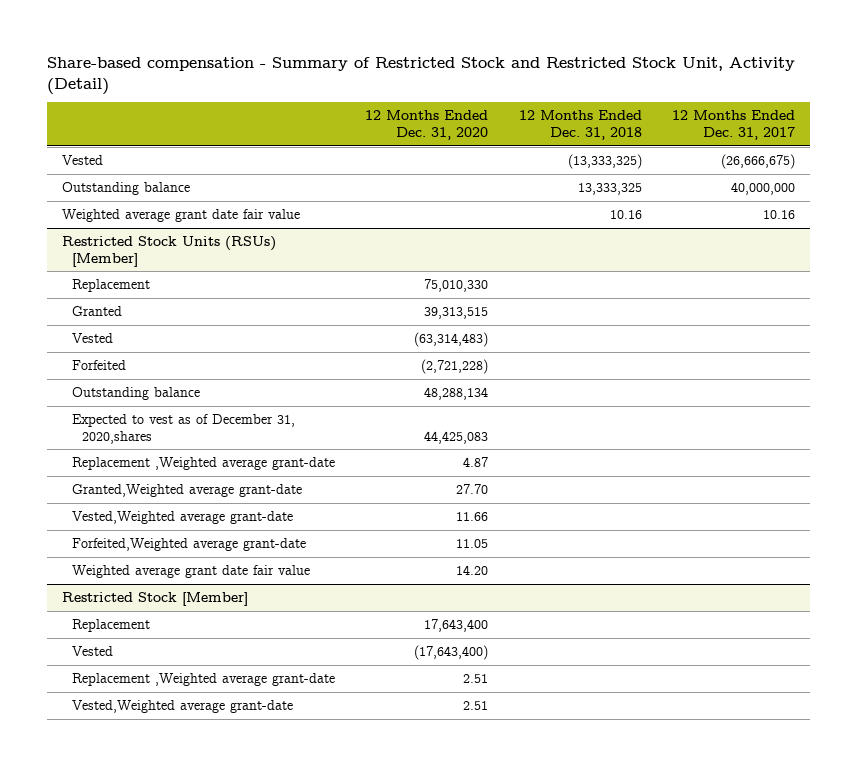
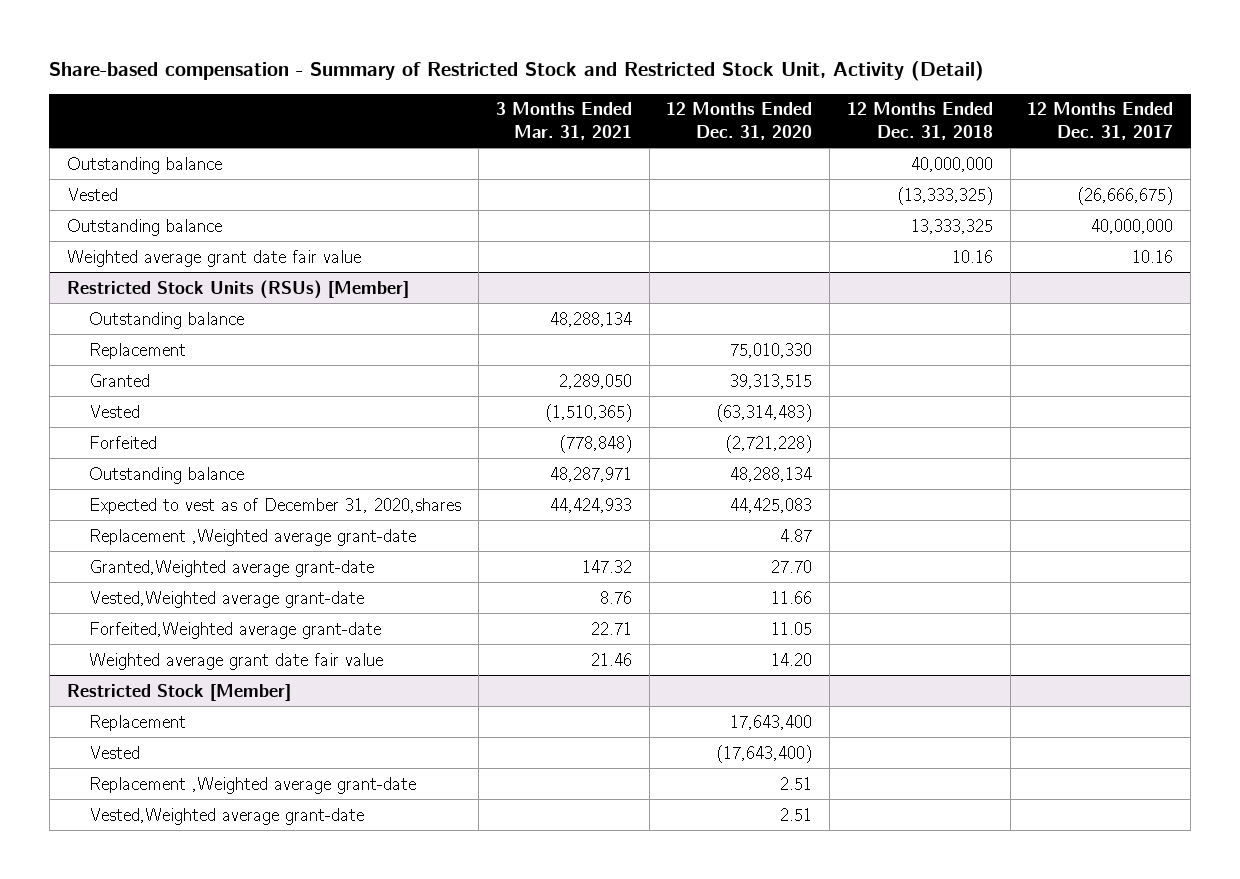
none -> [495,102,632,140] 3 Months Ended Mar. 31, 2021
none -> [66,156,222,174] Outstanding balance
none -> [89,311,245,329] Outstanding balance

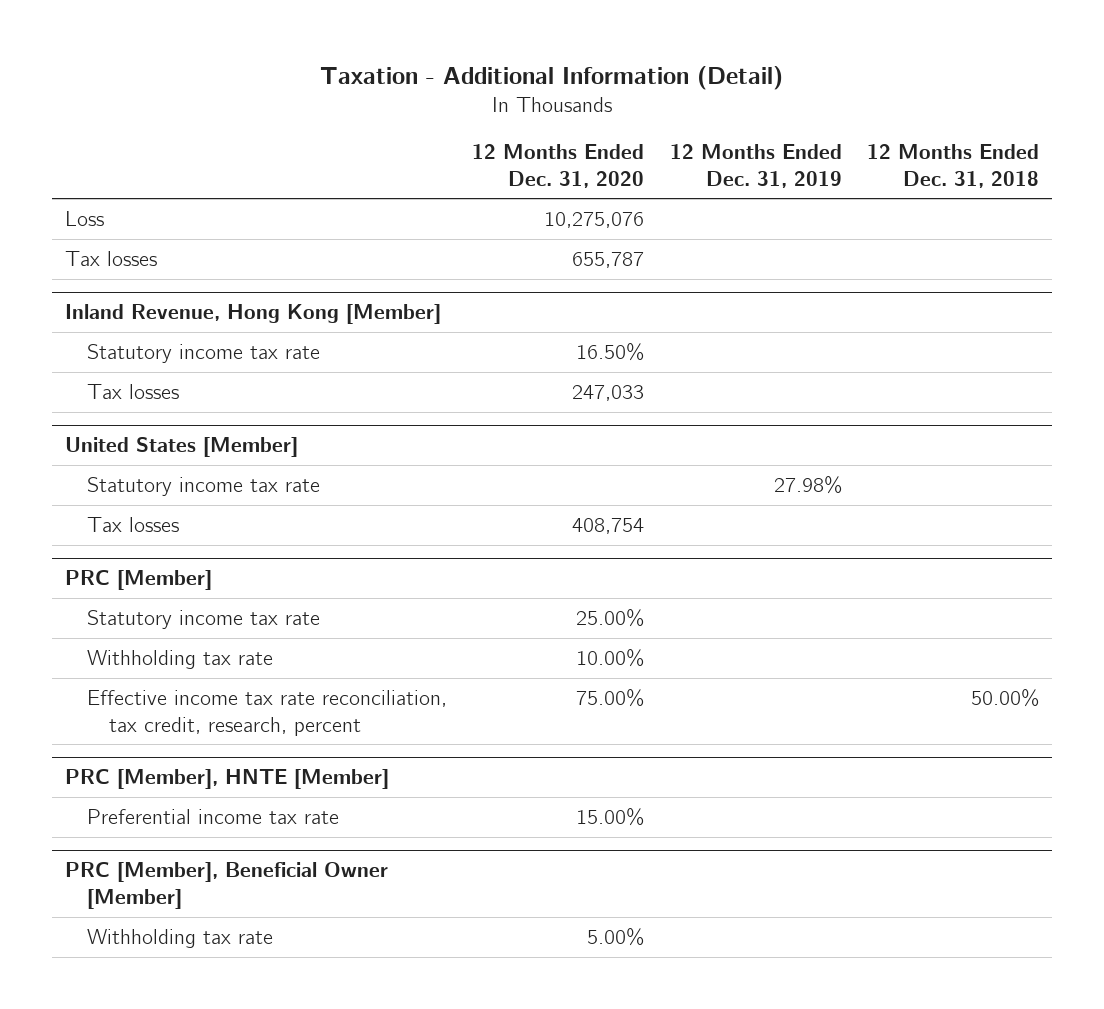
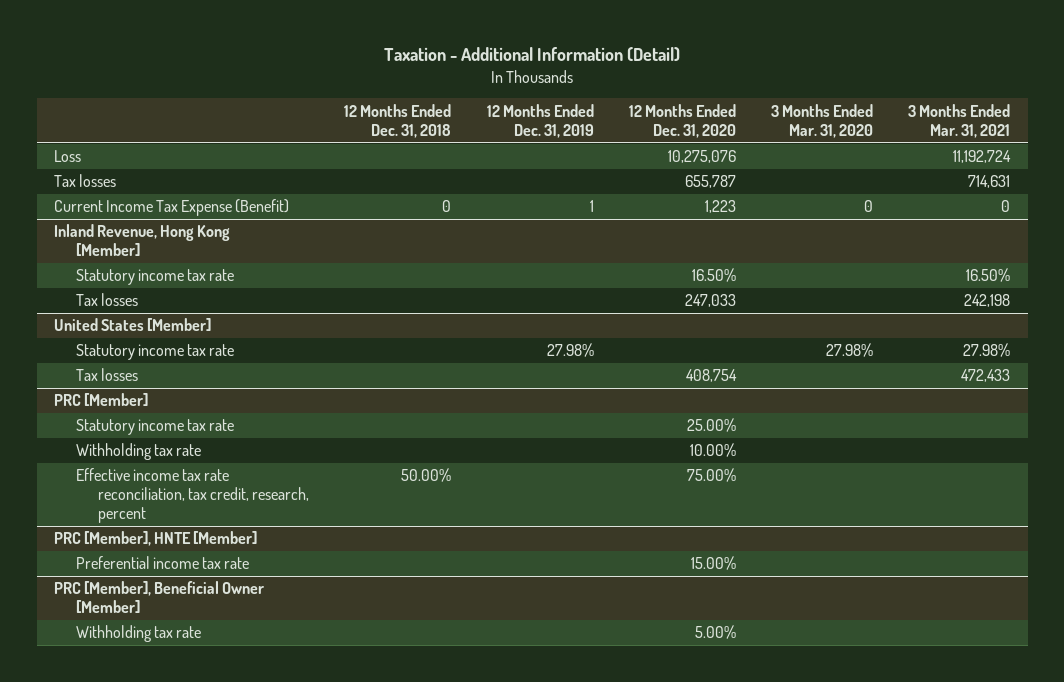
none -> [770,103,873,138] 3 Months Ended Mar. 31, 2020
none -> [908,103,1011,138] 3 Months Ended Mar. 31, 2021
none -> [54,199,290,217] Current Income Tax Expense (Benefit)

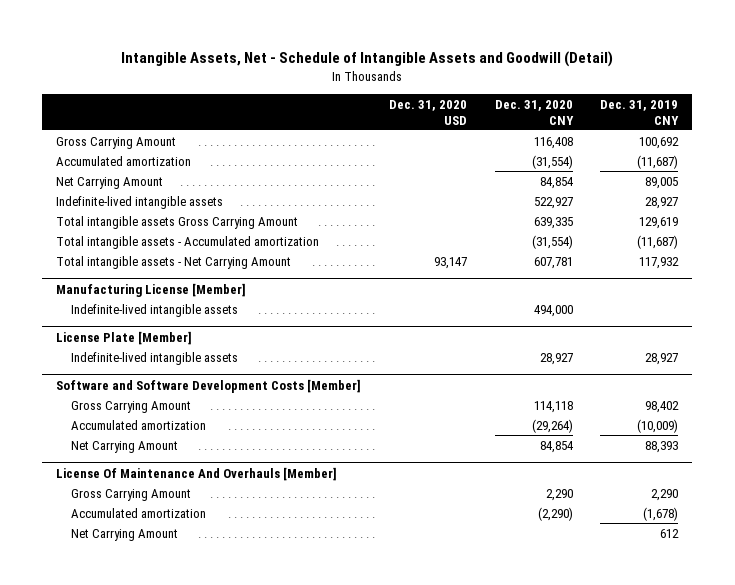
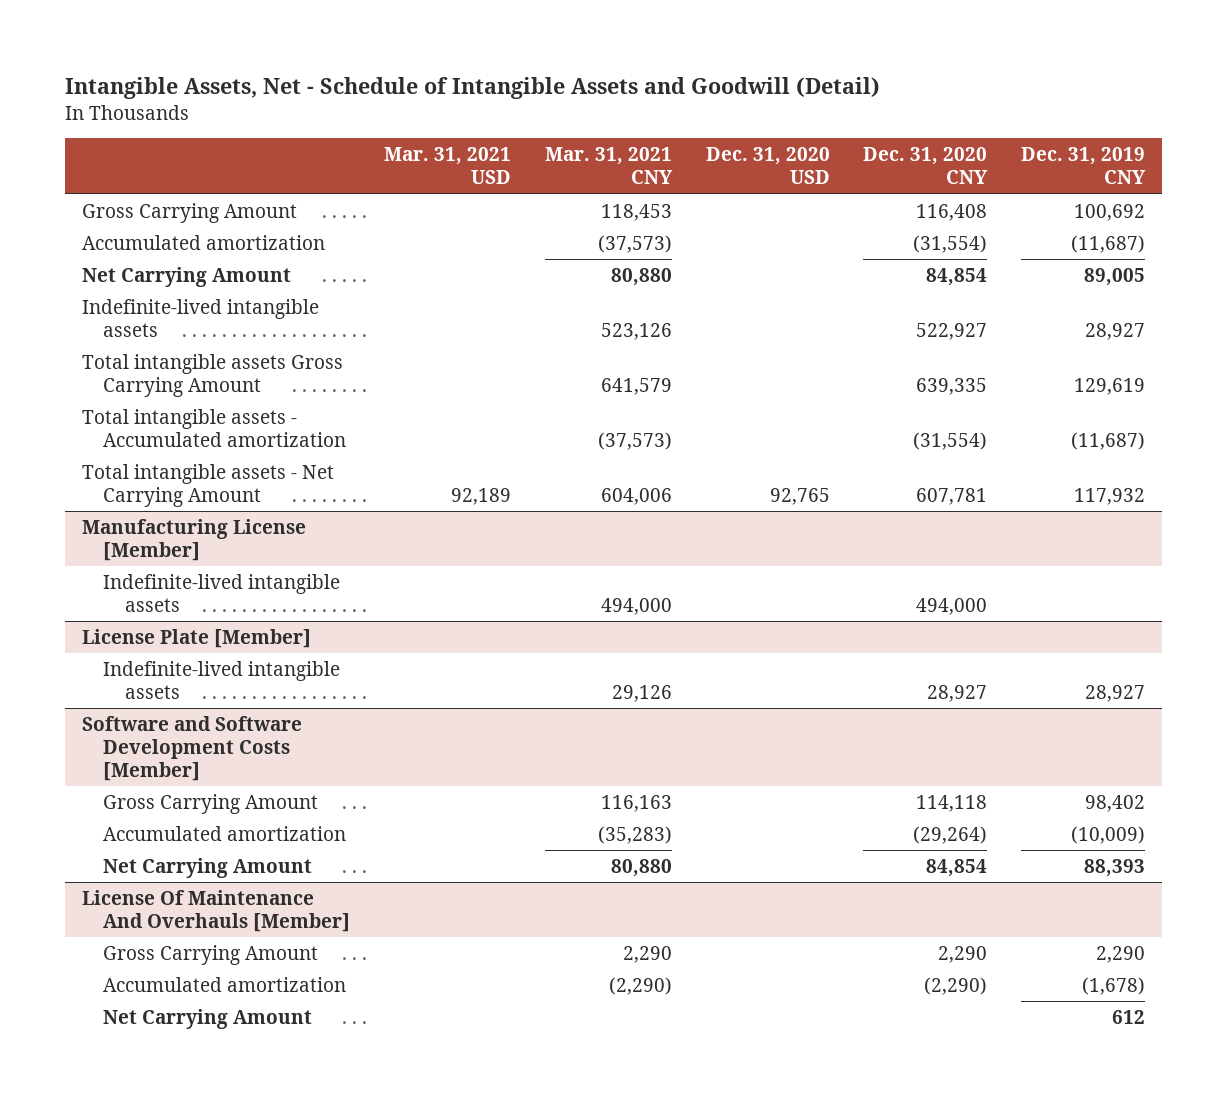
none -> [384,147,512,185] Mar. 31, 2021 USD
none -> [544,147,673,185] Mar. 31, 2021 CNY
[433,256,467,269] 93,147 -> [769,488,830,506] 92,765

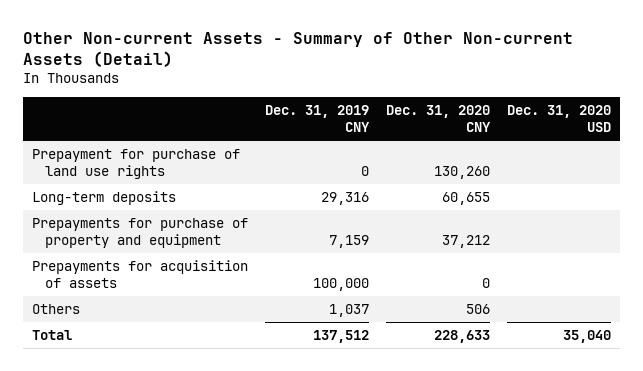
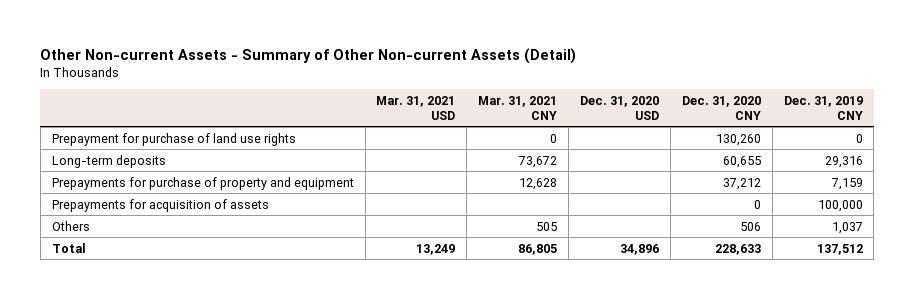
none -> [376,95,456,120] Mar. 31, 2021 USD
none -> [478,95,558,120] Mar. 31, 2021 CNY
[563,329,612,343] 35,040 -> [620,243,660,255] 34,896

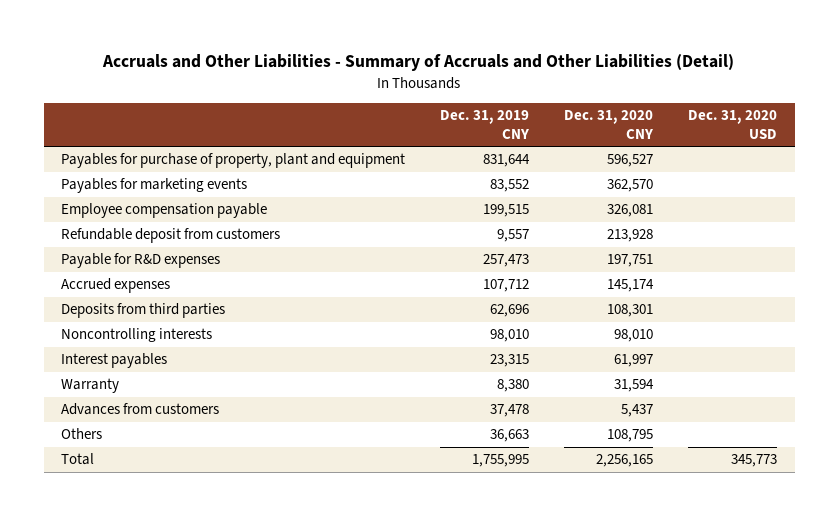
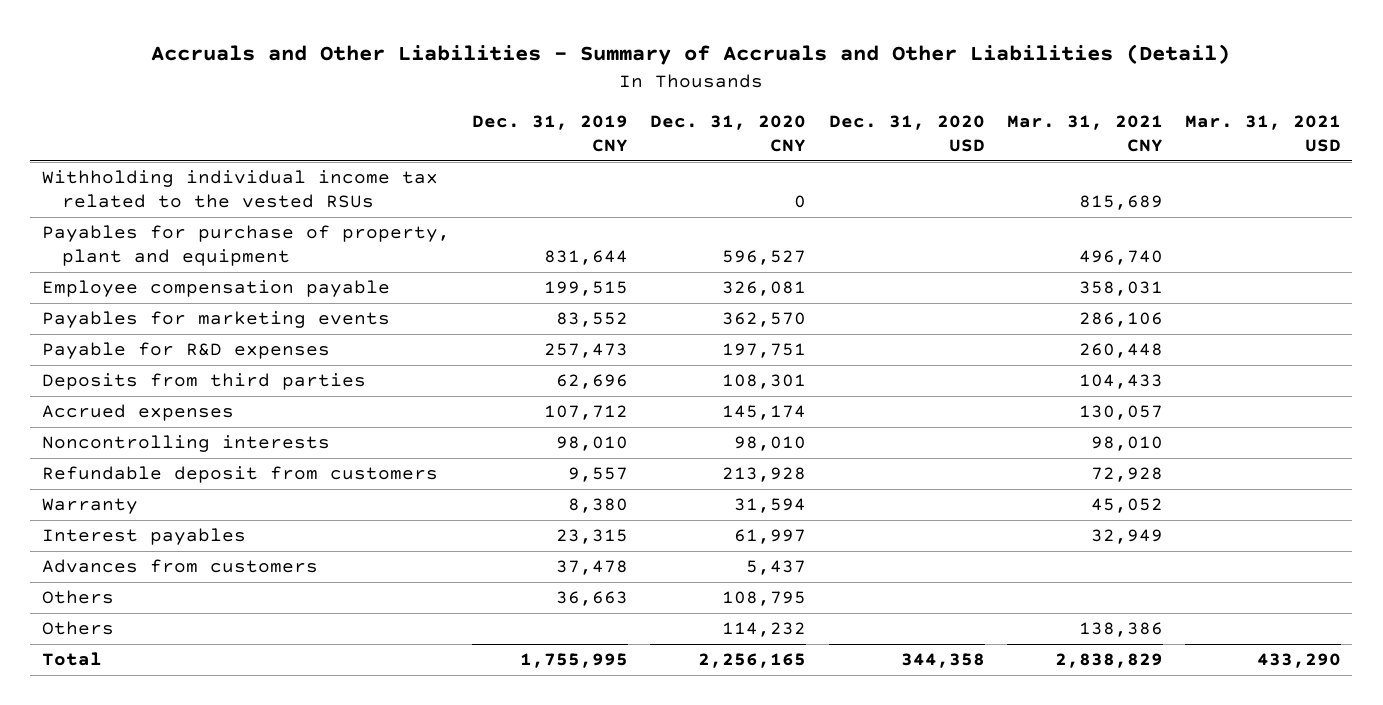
none -> [1006,115,1163,152] Mar. 31, 2021 CNY
none -> [1185,115,1342,152] Mar. 31, 2021 USD
none -> [41,170,438,208] Withholding individual income tax related to the vested RSUs
[61,178,248,194] Payables for marketing events -> [41,311,390,329] Payables for marketing events
[61,278,171,294] Accrued expenses -> [41,404,234,422] Accrued expenses
[61,228,281,244] Refundable deposit from customers -> [41,466,438,484] Refundable deposit from customers
[61,353,168,369] Interest payables -> [41,528,246,546] Interest payables
none -> [41,621,114,636] Others
[731,454,778,468] 345,773 -> [900,653,985,669] 344,358

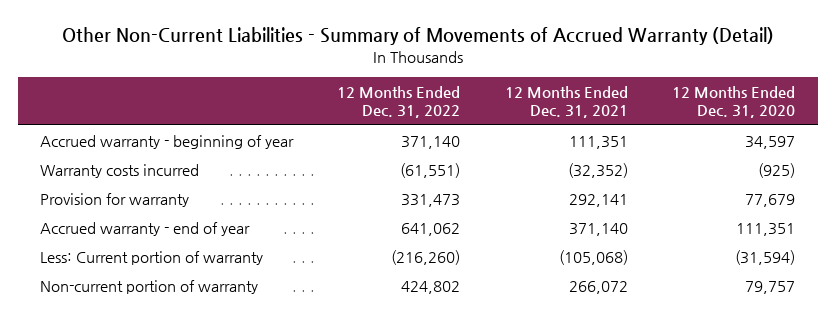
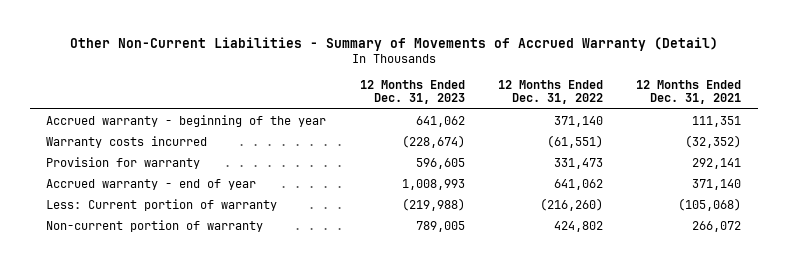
[672,85,796,119] 12 Months Ended Dec. 31, 2020 -> none
none -> [359,80,465,105] 12 Months Ended Dec. 31, 2023
[39,135,294,150] Accrued warranty - beginning of year -> [46,114,327,127] Accrued warranty - beginning of the year

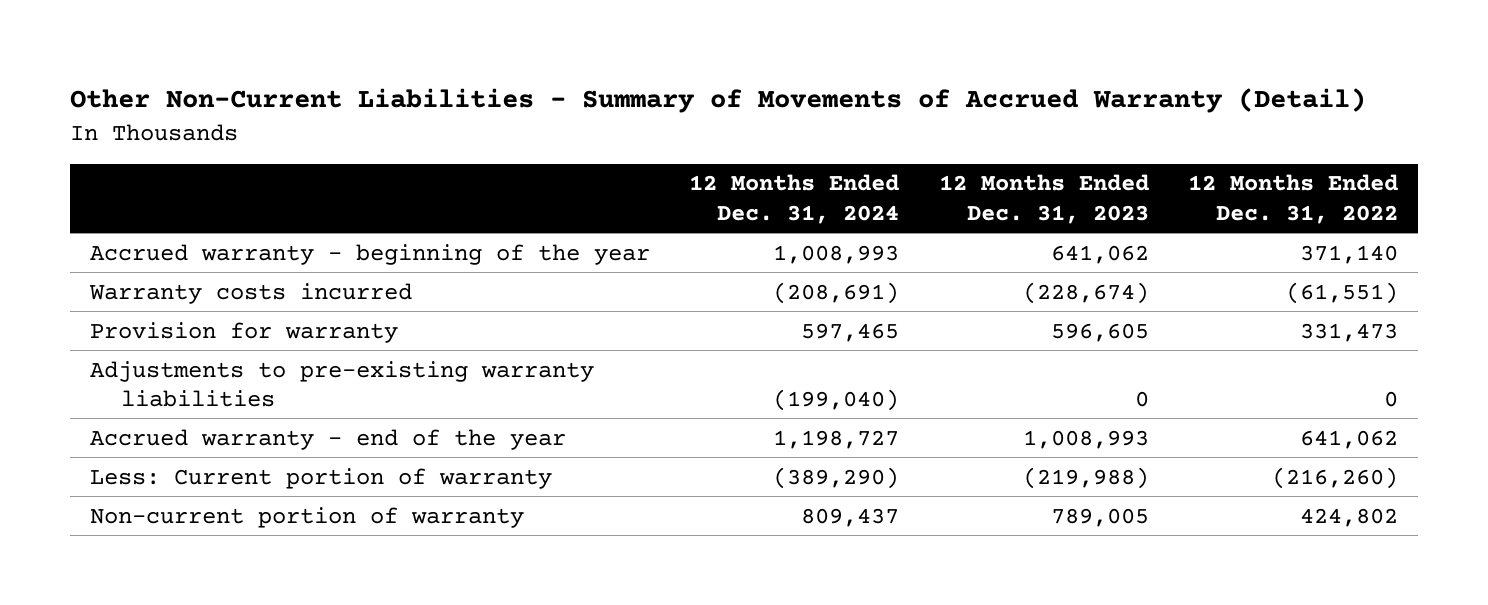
[636,80,742,105] 12 Months Ended Dec. 31, 2021 -> none
none -> [689,174,900,224] 12 Months Ended Dec. 31, 2024
none -> [89,360,594,407] Adjustments to pre-existing warranty liabilities
[46,178,257,190] Accrued warranty - end of year -> [89,428,566,450] Accrued warranty - end of the year

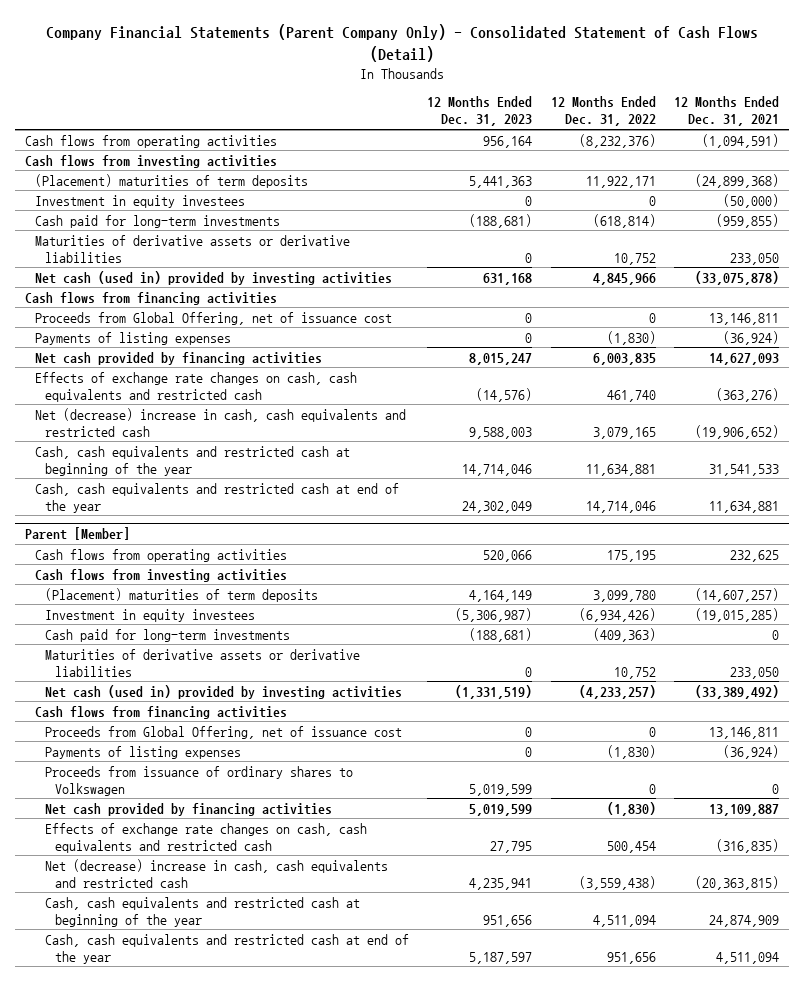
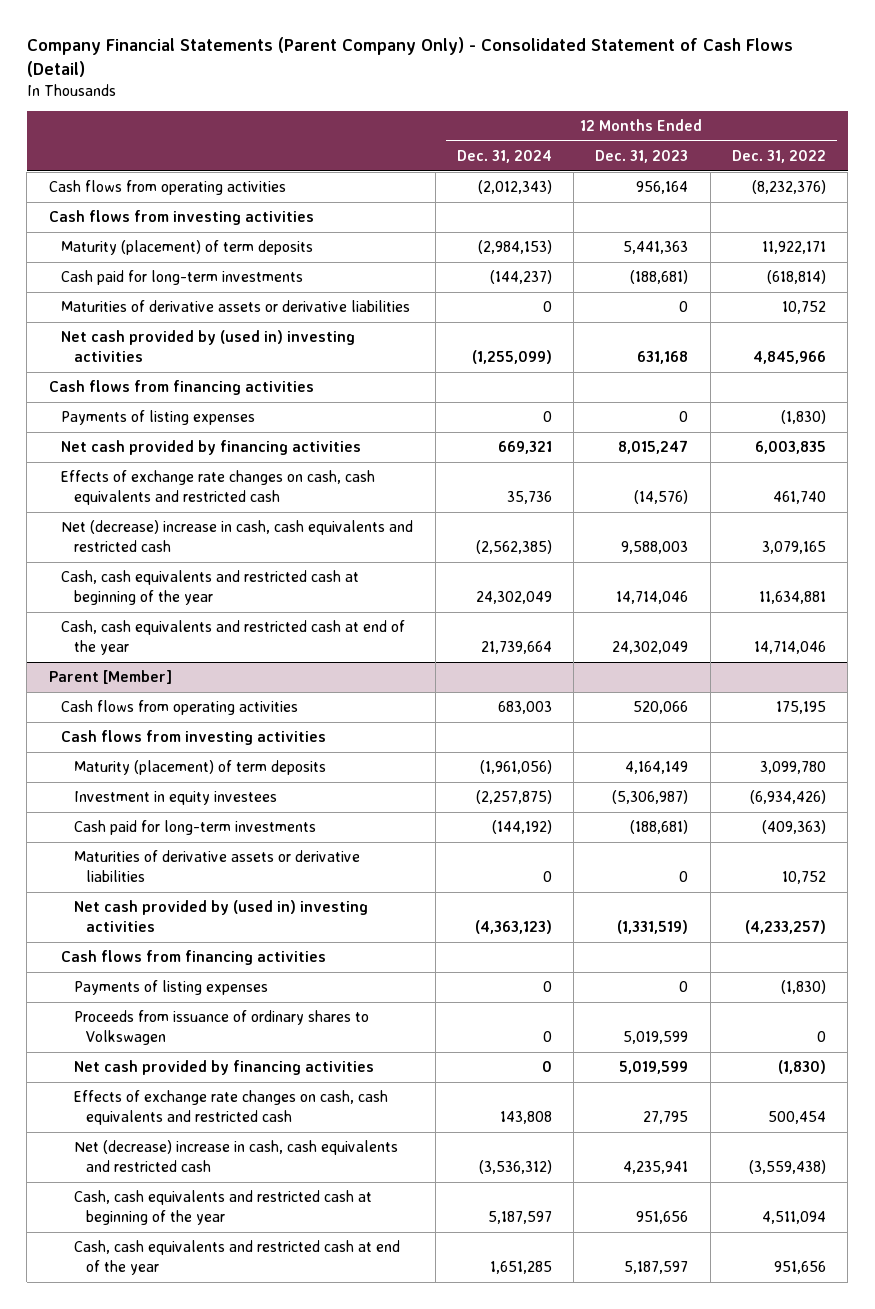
[674,96,780,127] 12 Months Ended Dec. 31, 2021 -> none
none -> [456,149,552,163] Dec. 31, 2024
[34,194,245,208] Investment in equity investees -> none
[34,173,308,188] (Placement) maturities of term deposits -> [61,240,314,256] Maturity (placement) of term deposits
[34,270,392,285] Net cash (used in) provided by investing activities -> [61,330,356,363] Net cash provided by (used in) investing activities
[34,311,392,325] Proceeds from Global Offering, net of issuance cost -> none
[44,587,318,602] (Placement) maturities of term deposits -> [73,760,326,776] Maturity (placement) of term deposits
[44,684,402,699] Net cash (used in) provided by investing activities -> [73,900,368,933] Net cash provided by (used in) investing activities
[44,725,402,739] Proceeds from Global Offering, net of issuance cost -> none

